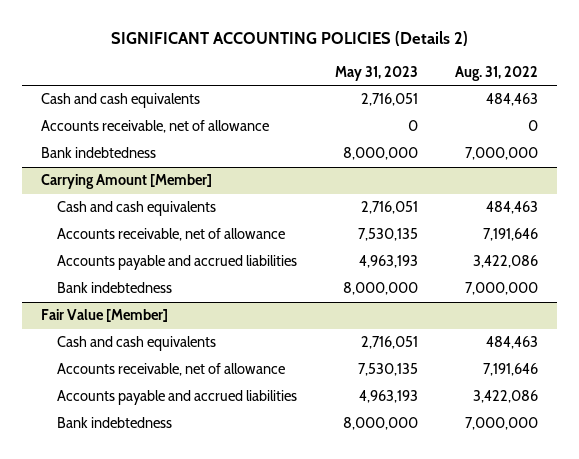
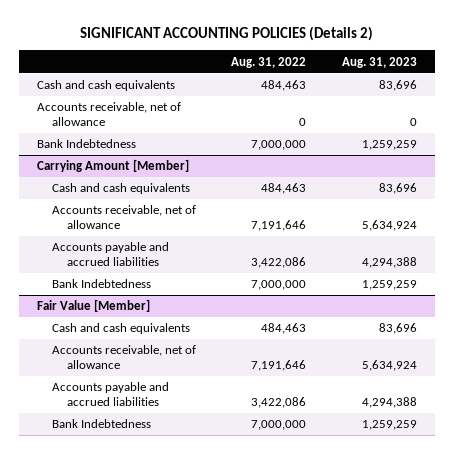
[334,65,418,81] May 31, 2023 -> none
none -> [342,56,418,68] Aug. 31, 2023
[40,147,156,159] Bank indebtedness -> [36,139,136,149] Bank Indebtedness
[56,282,172,294] Bank indebtedness -> [51,279,151,289] Bank Indebtedness
[56,417,172,429] Bank indebtedness -> [51,419,151,429] Bank Indebtedness

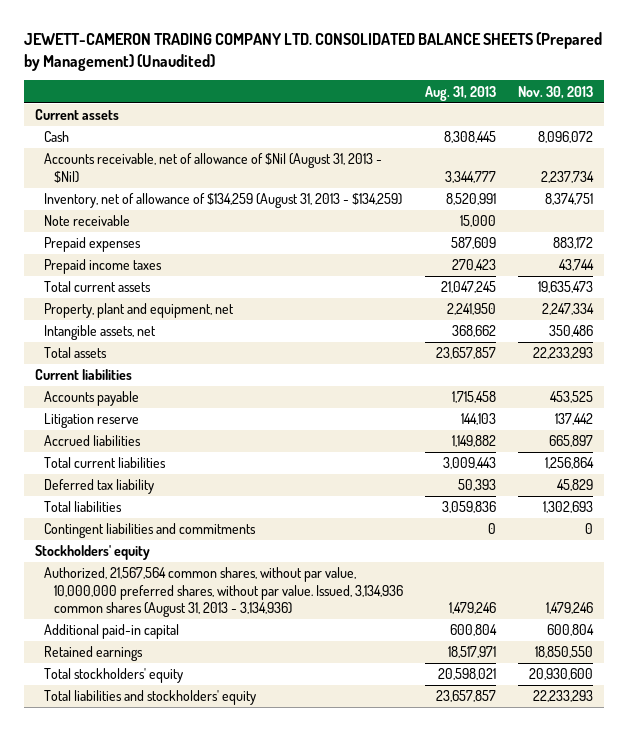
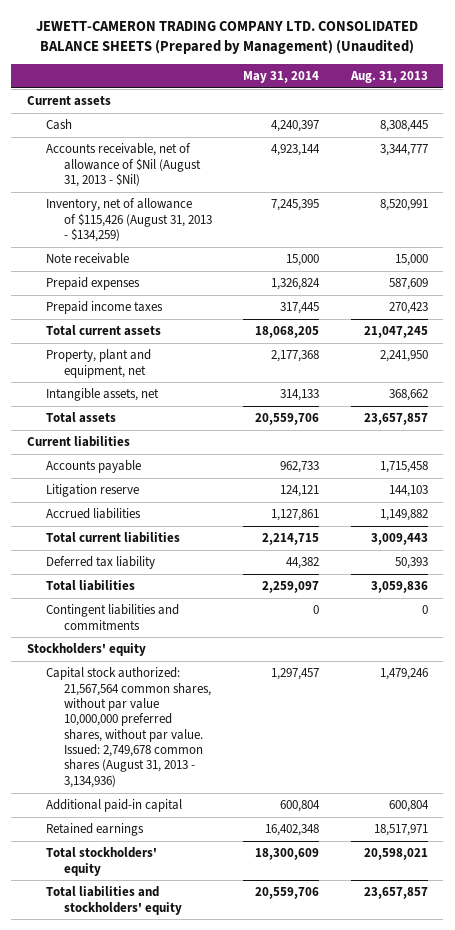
[517,85,593,99] Nov. 30, 2013 -> none
none -> [243,71,320,84] May 31, 2014
[44,193,403,209] Inventory, net of allowance of $134,259 (August 31, 2013 - $134,259) -> [45,198,213,242] Inventory, net of allowance of $115,426 (August 31, 2013 - $134,259)
[44,567,404,618] Authorized, 21,567,564 common shares, without par value, 10,000,000 preferred shares, without par value. Issued, 3,134,936 common shares (August 31, 2013 - 3,134,936) -> [45,667,212,788] Capital stock authorized: 21,567,564 common shares, without par value 10,000,000 preferred shares, without par value. Issued: 2,749,678 common shares (August 31, 2013 - 3,134,936)

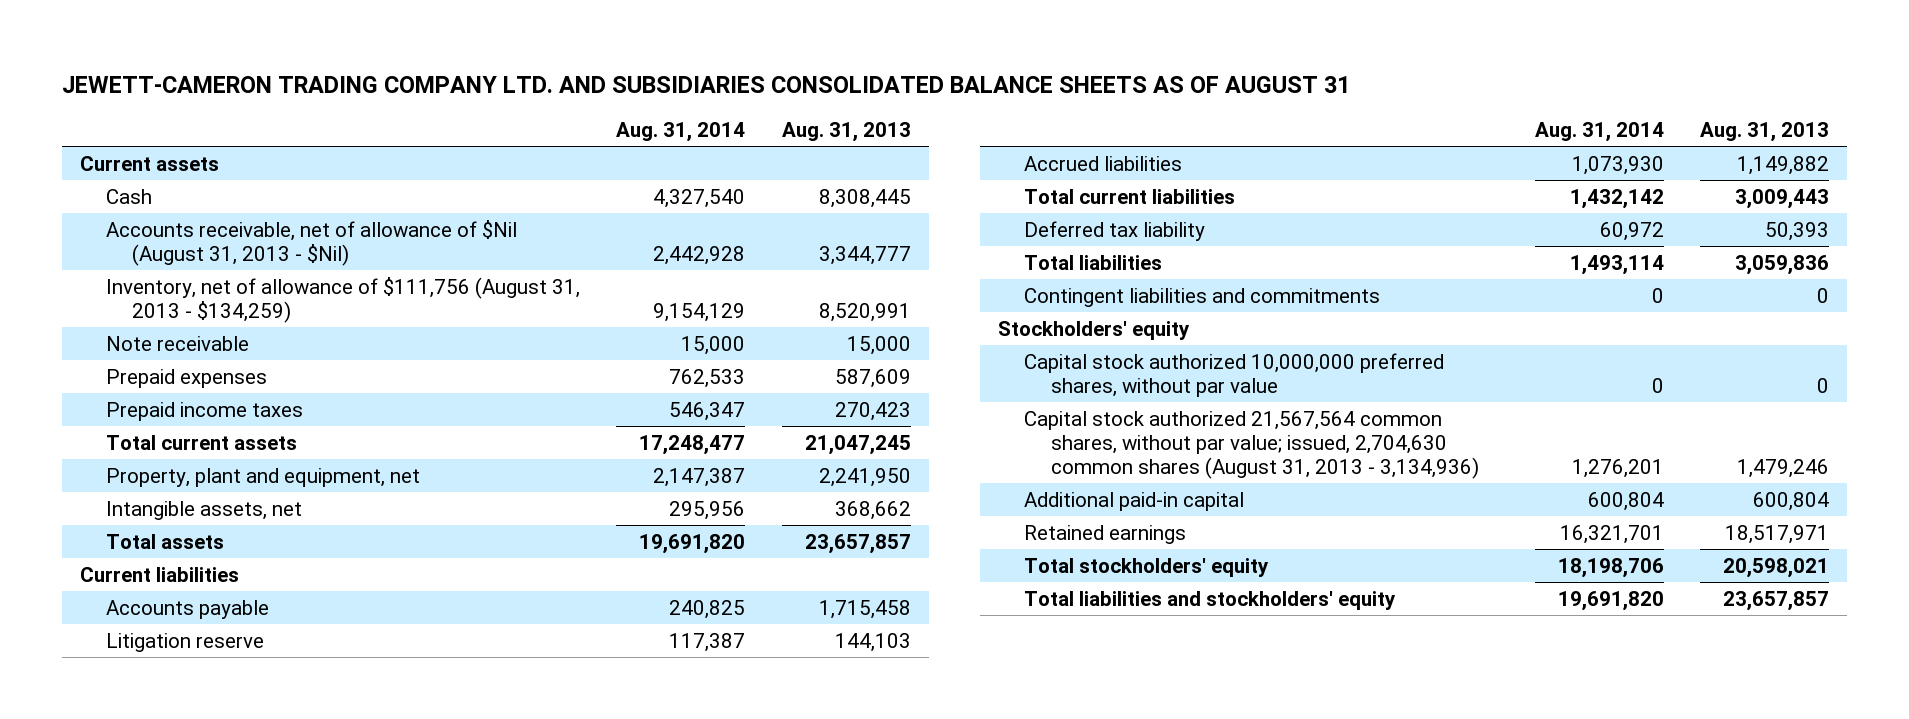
[36,21,419,55] JEWETT-CAMERON TRADING COMPANY LTD. CONSOLIDATED BALANCE SHEETS (Prepared by Management) (Unaudited) -> [61,76,1350,94] JEWETT-CAMERON TRADING COMPANY LTD. AND SUBSIDIARIES CONSOLIDATED BALANCE SHEETS AS OF AUGUST 31
[243,71,320,84] May 31, 2014 -> none
none -> [616,122,746,143] Aug. 31, 2014
[45,198,213,242] Inventory, net of allowance of $115,426 (August 31, 2013 - $134,259) -> [106,276,581,323] Inventory, net of allowance of $111,756 (August 31, 2013 - $134,259)
none -> [1024,352,1445,397] Capital stock authorized 10,000,000 preferred shares, without par value
[45,667,212,788] Capital stock authorized: 21,567,564 common shares, without par value 10,000,000 preferred shares, without par value. Issued: 2,749,678 common shares (August 31, 2013 - 3,134,936) -> [1024,410,1479,480] Capital stock authorized 21,567,564 common shares, without par value; issued, 2,704,630 common shares (August 31, 2013 - 3,134,936)

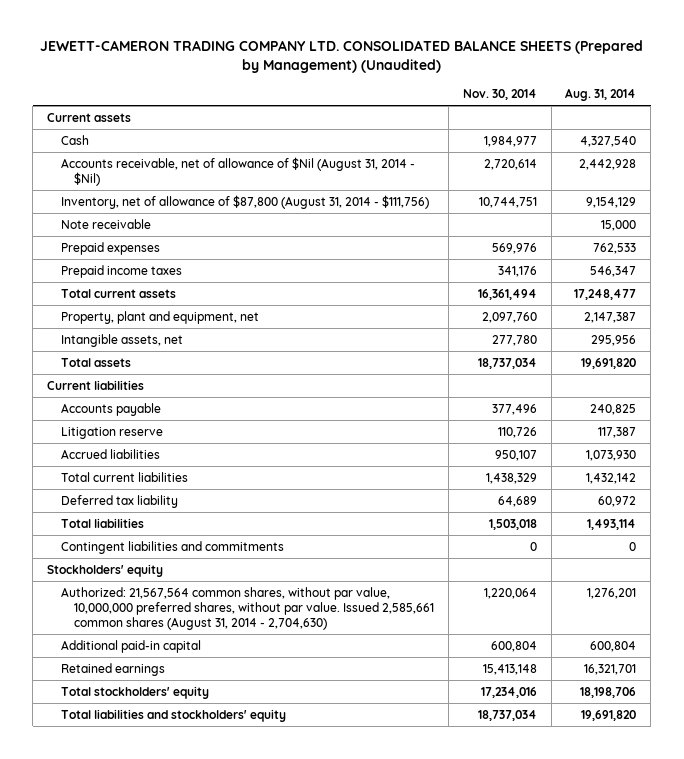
[61,76,1350,94] JEWETT-CAMERON TRADING COMPANY LTD. AND SUBSIDIARIES CONSOLIDATED BALANCE SHEETS AS OF AUGUST 31 -> [39,40,643,74] JEWETT-CAMERON TRADING COMPANY LTD. CONSOLIDATED BALANCE SHEETS (Prepared by Management) (Unaudited)
[781,122,911,143] Aug. 31, 2013 -> none
none -> [462,88,537,100] Nov. 30, 2014
[106,219,518,266] Accounts receivable, net of allowance of $Nil (August 31, 2013 - $Nil) -> [60,156,415,186] Accounts receivable, net of allowance of $Nil (August 31, 2014 - $Nil)
[106,276,581,323] Inventory, net of allowance of $111,756 (August 31, 2013 - $134,259) -> [60,194,429,209] Inventory, net of allowance of $87,800 (August 31, 2014 - $111,756)
[1024,352,1445,397] Capital stock authorized 10,000,000 preferred shares, without par value -> none
[1024,410,1479,480] Capital stock authorized 21,567,564 common shares, without par value; issued, 2,704,630 common shares (August 31, 2013 - 3,134,936) -> [60,586,434,631] Authorized: 21,567,564 common shares, without par value, 10,000,000 preferred shares, without par value. Issued 2,585,661 common shares (August 31, 2014 - 2,704,630)

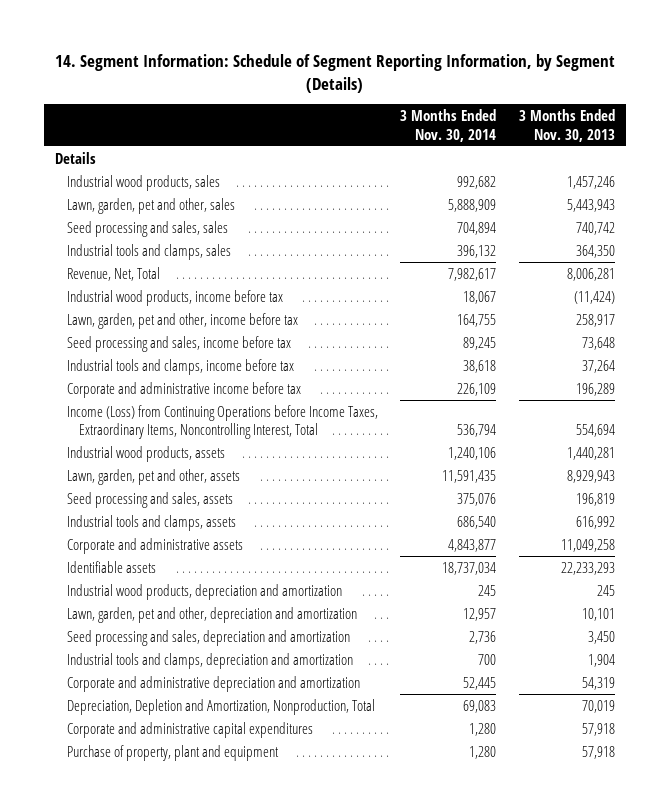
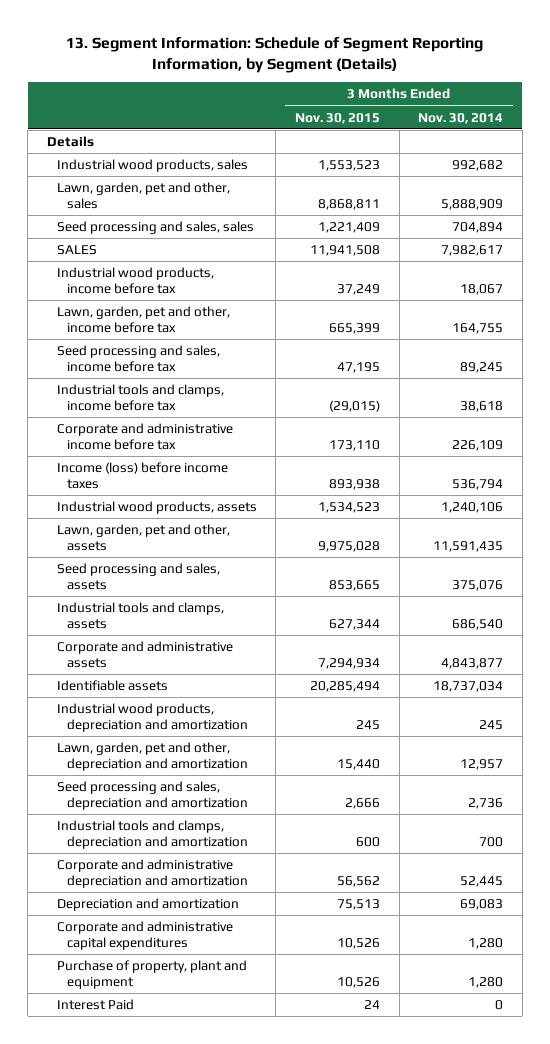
[55,53,616,93] 14. Segment Information: Schedule of Segment Reporting Information, by Segment (Details) -> [65,37,483,73] 13. Segment Information: Schedule of Segment Reporting Information, by Segment (Details)
[518,109,615,142] 3 Months Ended Nov. 30, 2013 -> none
none -> [294,112,380,124] Nov. 30, 2015
[67,243,232,260] Industrial tools and clamps, sales -> none
[67,266,161,281] Revenue, Net, Total -> [56,244,97,255] SALES
[67,404,379,440] Income (Loss) from Continuing Operations before Income Taxes, Extraordinary Items, Noncontrolling Interest, Total -> [56,461,228,490] Income (loss) before income taxes
[67,698,376,715] Depreciation, Depletion and Amortization, Nonproduction, Total -> [56,897,239,911] Depreciation and amortization
none -> [56,998,134,1010] Interest Paid

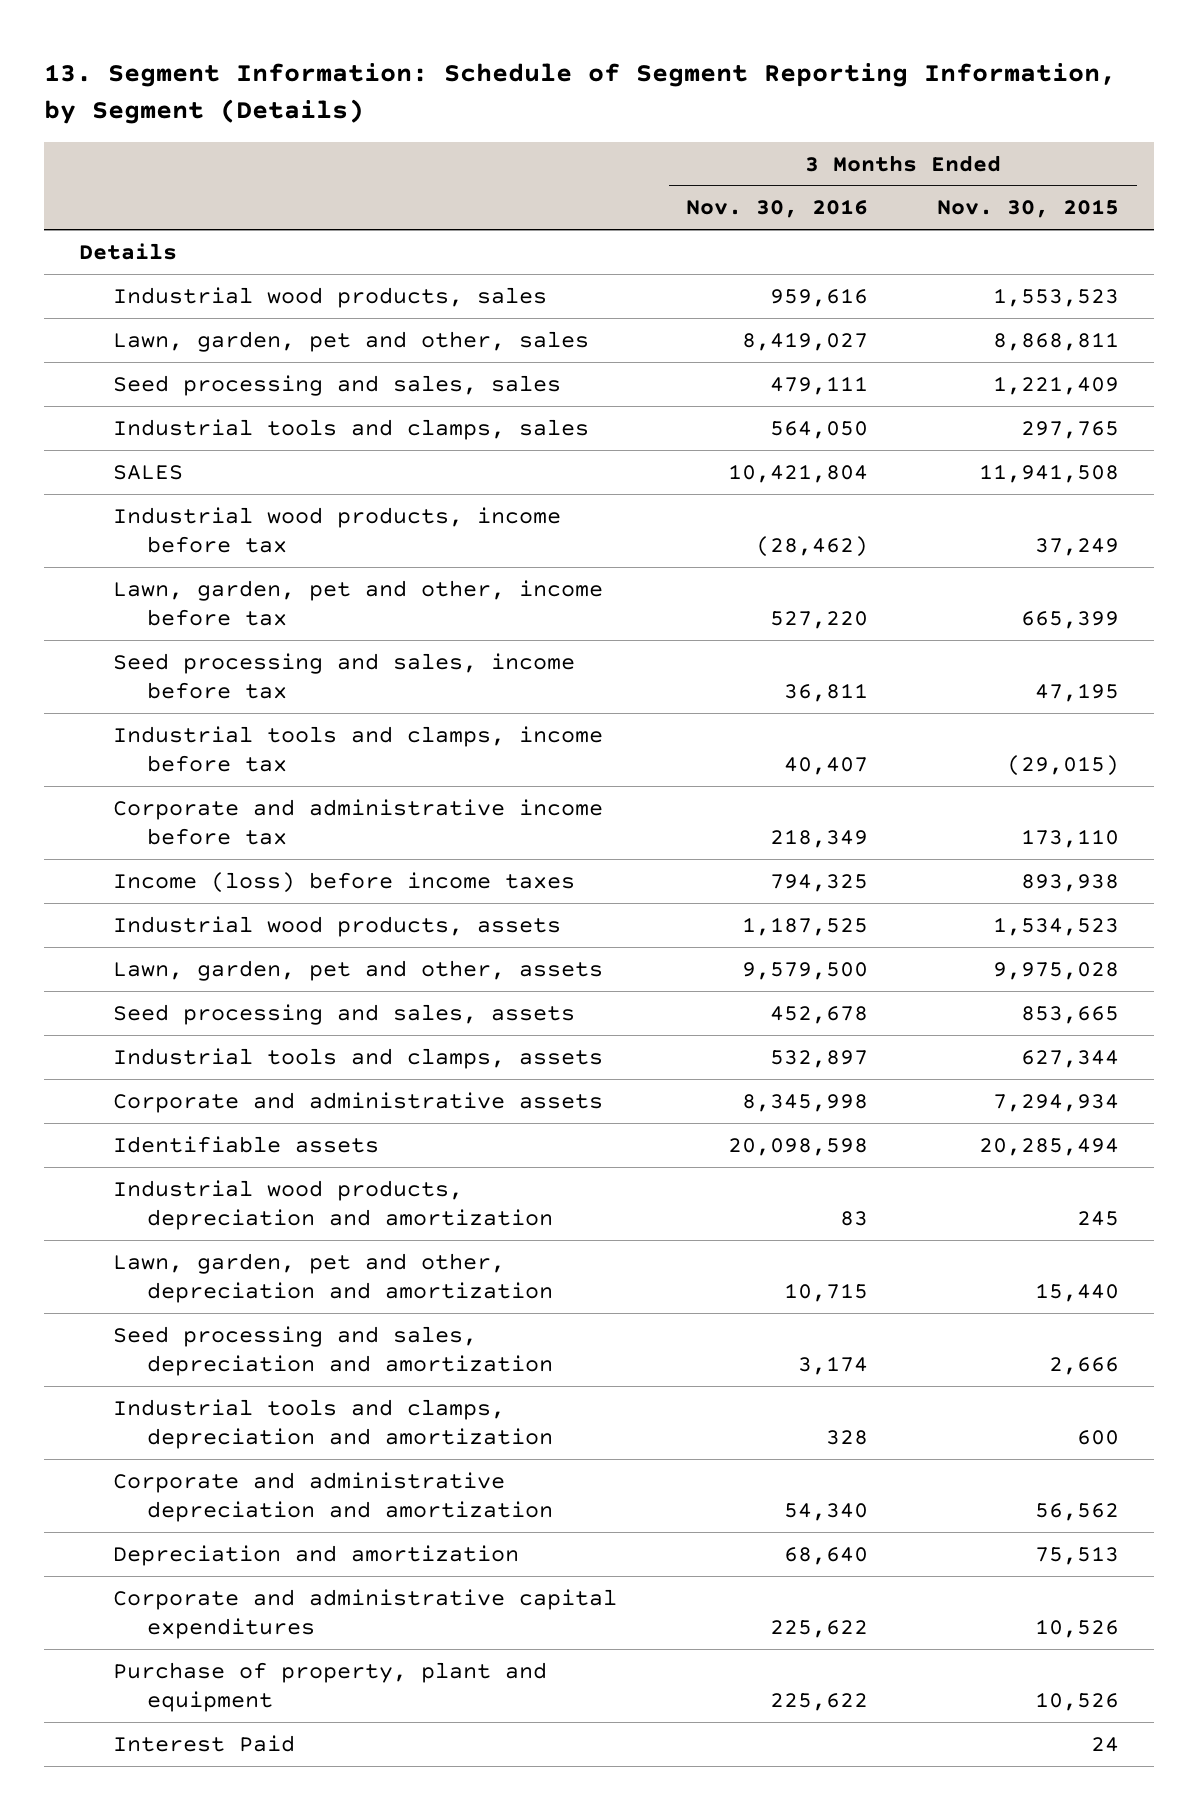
[418,112,504,124] Nov. 30, 2014 -> none
none -> [686,199,869,219] Nov. 30, 2016
none -> [113,418,590,440] Industrial tools and clamps, sales

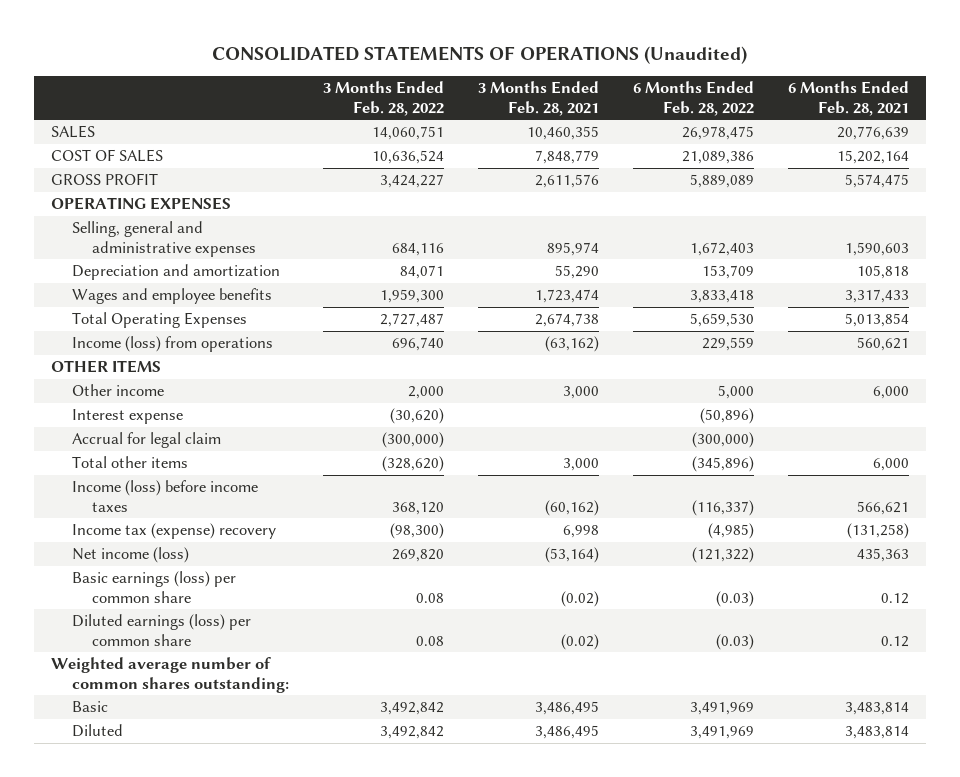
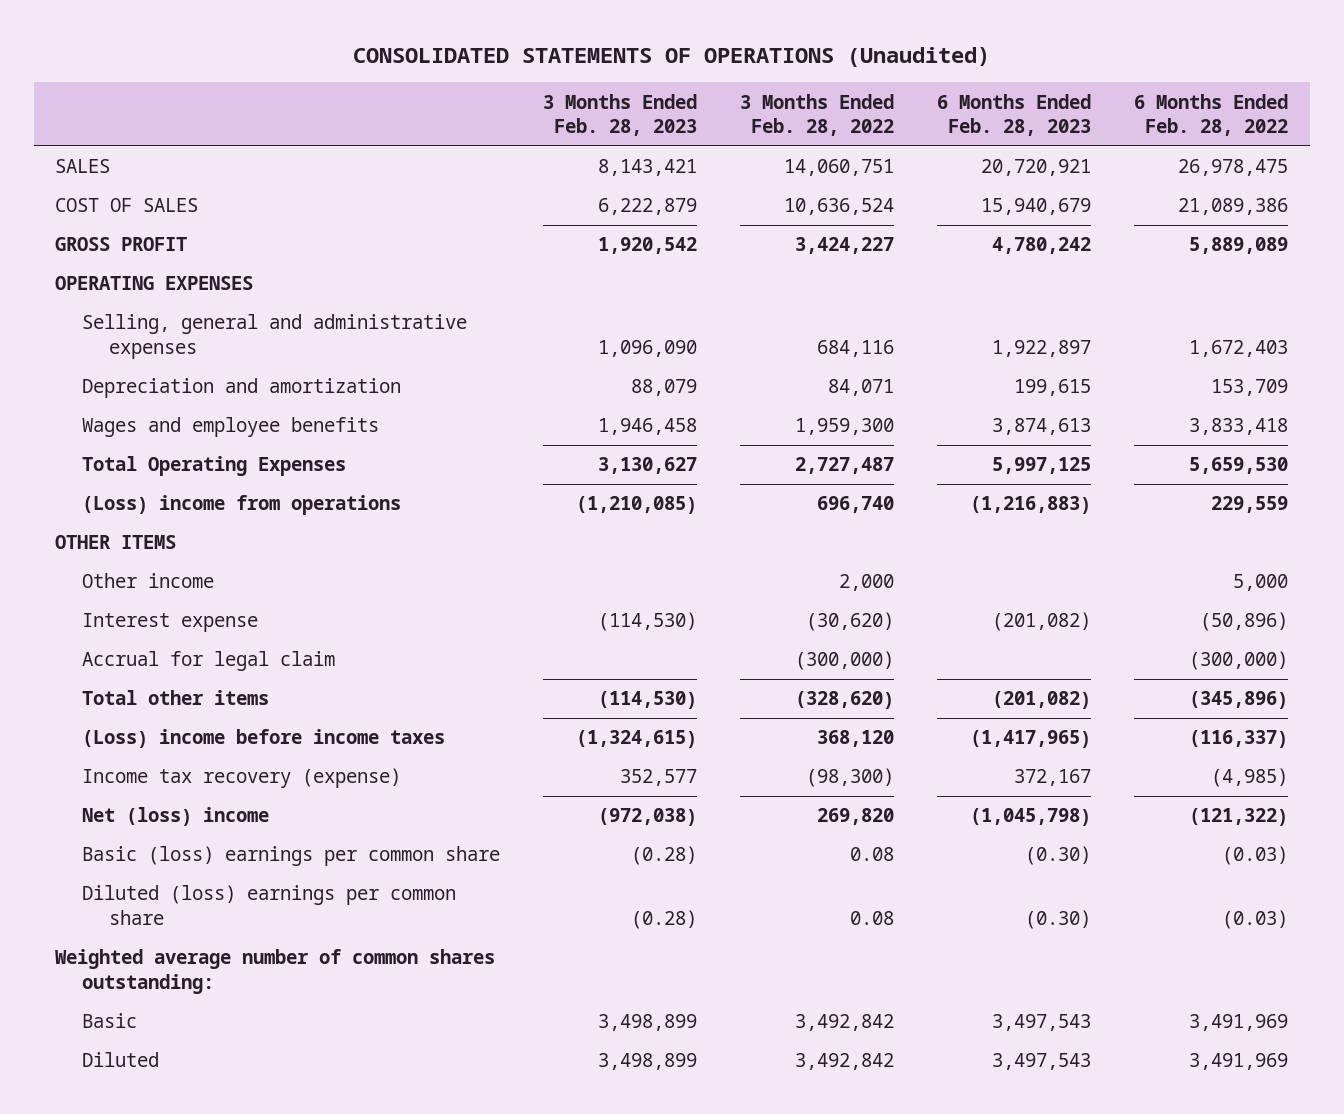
[477,81,599,116] 3 Months Ended Feb. 28, 2021 -> none
[788,81,910,116] 6 Months Ended Feb. 28, 2021 -> none
none -> [543,93,698,137] 3 Months Ended Feb. 28, 2023
none -> [937,93,1092,137] 6 Months Ended Feb. 28, 2023
[71,336,273,353] Income (loss) from operations -> [82,495,402,516] (Loss) income from operations
[71,480,258,512] Income (loss) before income taxes -> [82,729,446,749] (Loss) income before income taxes
[71,523,276,540] Income tax (expense) recovery -> [82,768,402,789] Income tax recovery (expense)
[71,547,189,564] Net income (loss) -> [82,807,270,827] Net (loss) income
[71,571,236,603] Basic earnings (loss) per common share -> [82,846,501,867] Basic (loss) earnings per common share
[71,614,251,646] Diluted earnings (loss) per common share -> [82,885,457,925] Diluted (loss) earnings per common share

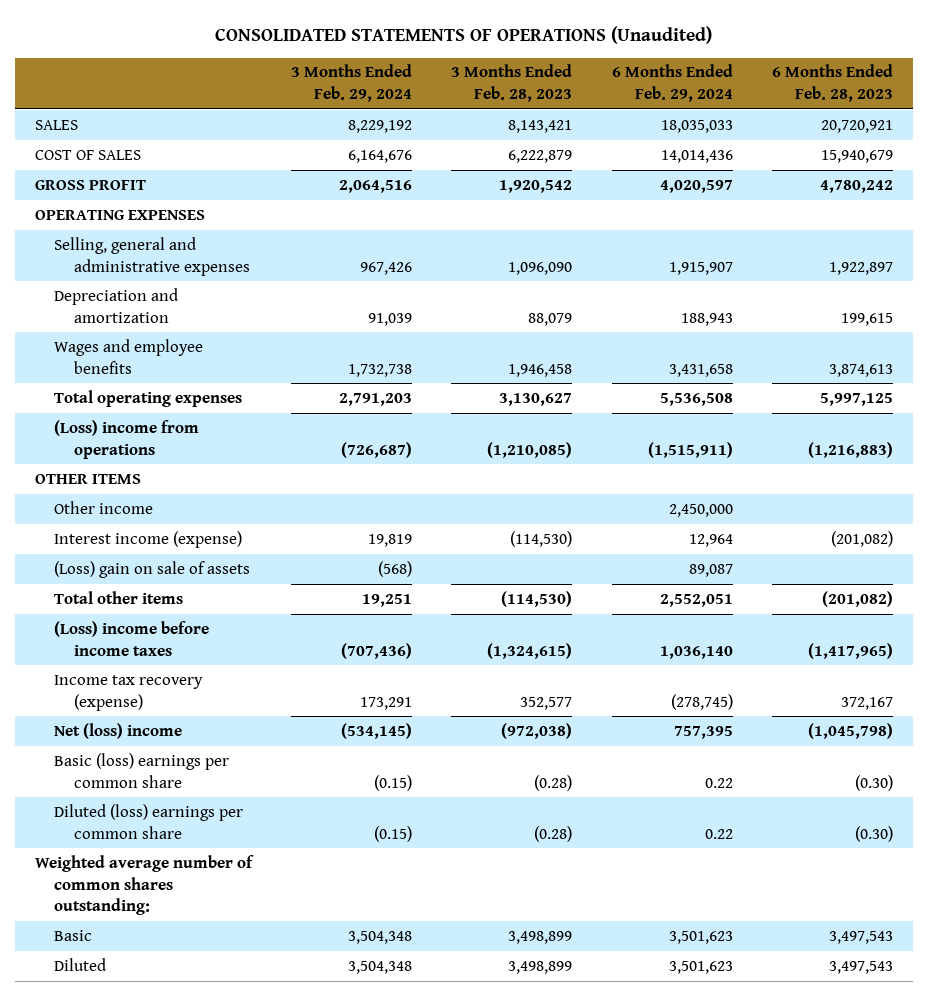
[740,93,895,137] 3 Months Ended Feb. 28, 2022 -> none
[1134,93,1289,137] 6 Months Ended Feb. 28, 2022 -> none
none -> [291,64,413,103] 3 Months Ended Feb. 29, 2024
none -> [611,64,733,103] 6 Months Ended Feb. 29, 2024
[82,456,347,477] Total Operating Expenses -> [54,389,243,407] Total operating expenses
[82,651,336,672] Accrual for legal claim -> none
[82,613,259,633] Interest expense -> [54,530,243,548] Interest income (expense)
none -> [54,560,251,578] (Loss) gain on sale of assets

